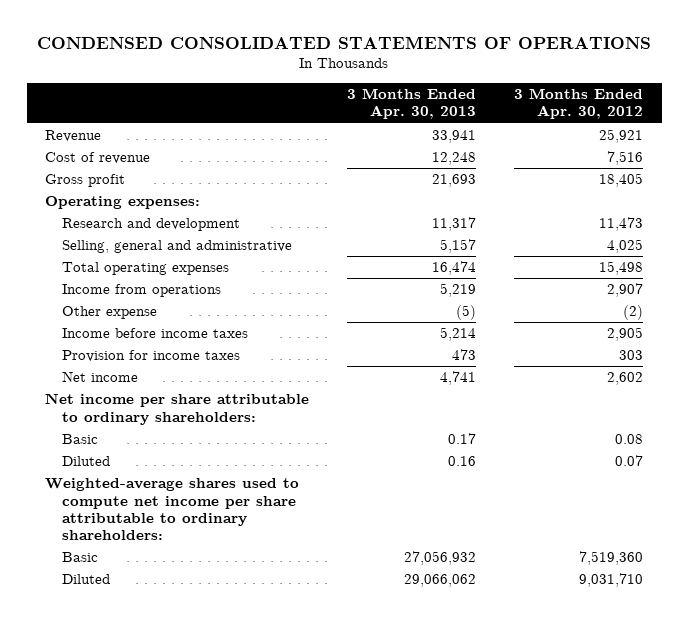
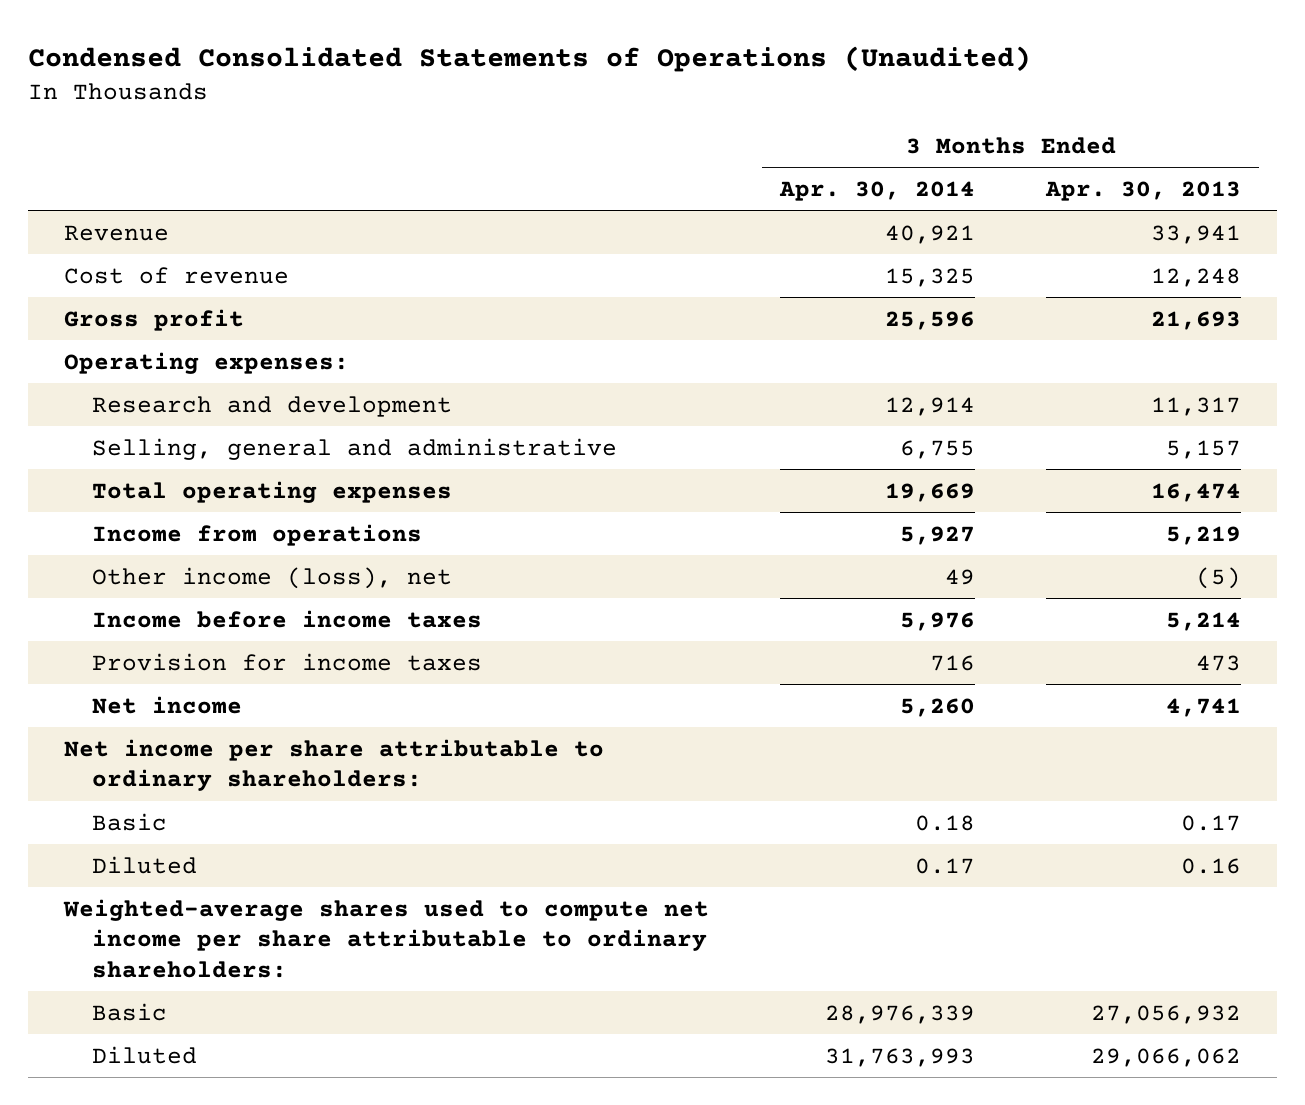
[37,35,652,49] CONDENSED CONSOLIDATED STATEMENTS OF OPERATIONS -> [27,46,1031,73] Condensed Consolidated Statements of Operations (Unaudited)
[514,88,644,120] 3 Months Ended Apr. 30, 2012 -> none
none -> [778,180,975,201] Apr. 30, 2014
[62,306,158,320] Other expense -> [91,566,452,589] Other income (loss), net

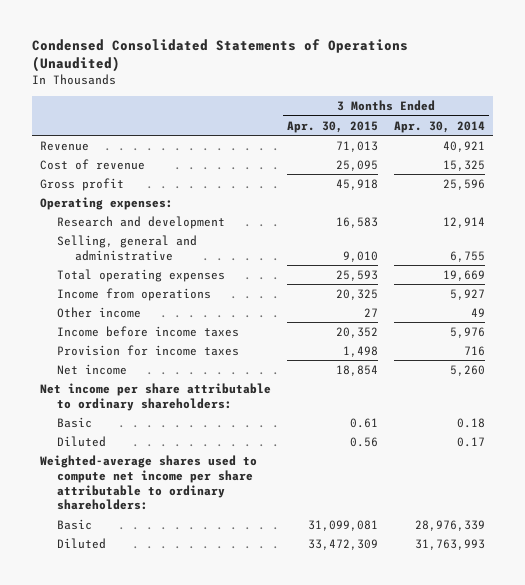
[1045,180,1242,201] Apr. 30, 2013 -> none
none -> [286,120,378,133] Apr. 30, 2015
[91,566,452,589] Other income (loss), net -> [57,306,142,318] Other income

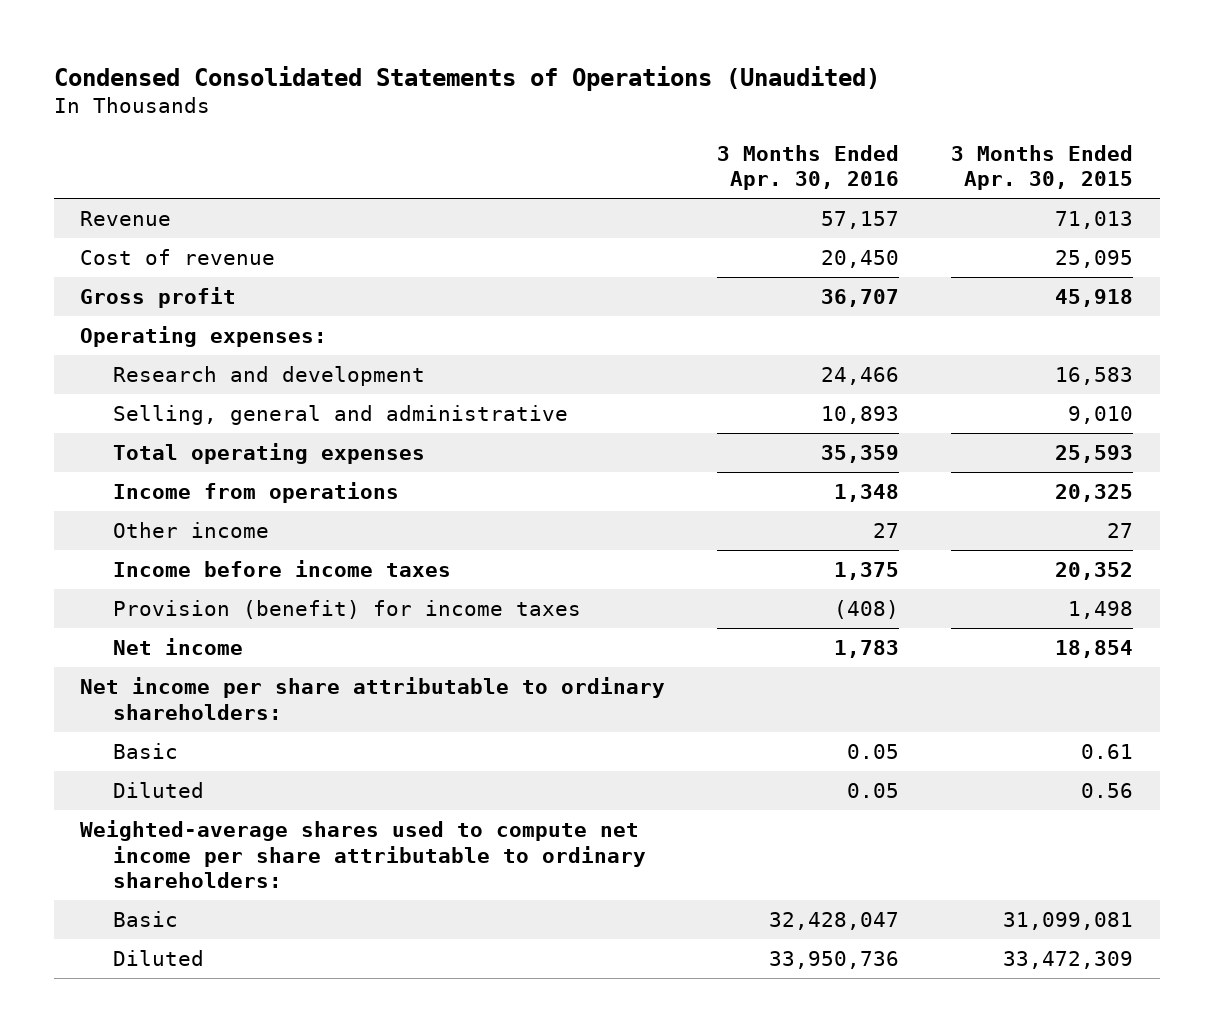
[393,120,485,133] Apr. 30, 2014 -> none
none -> [717,144,900,191] 3 Months Ended Apr. 30, 2016
[57,344,240,356] Provision for income taxes -> [112,600,581,620] Provision (benefit) for income taxes

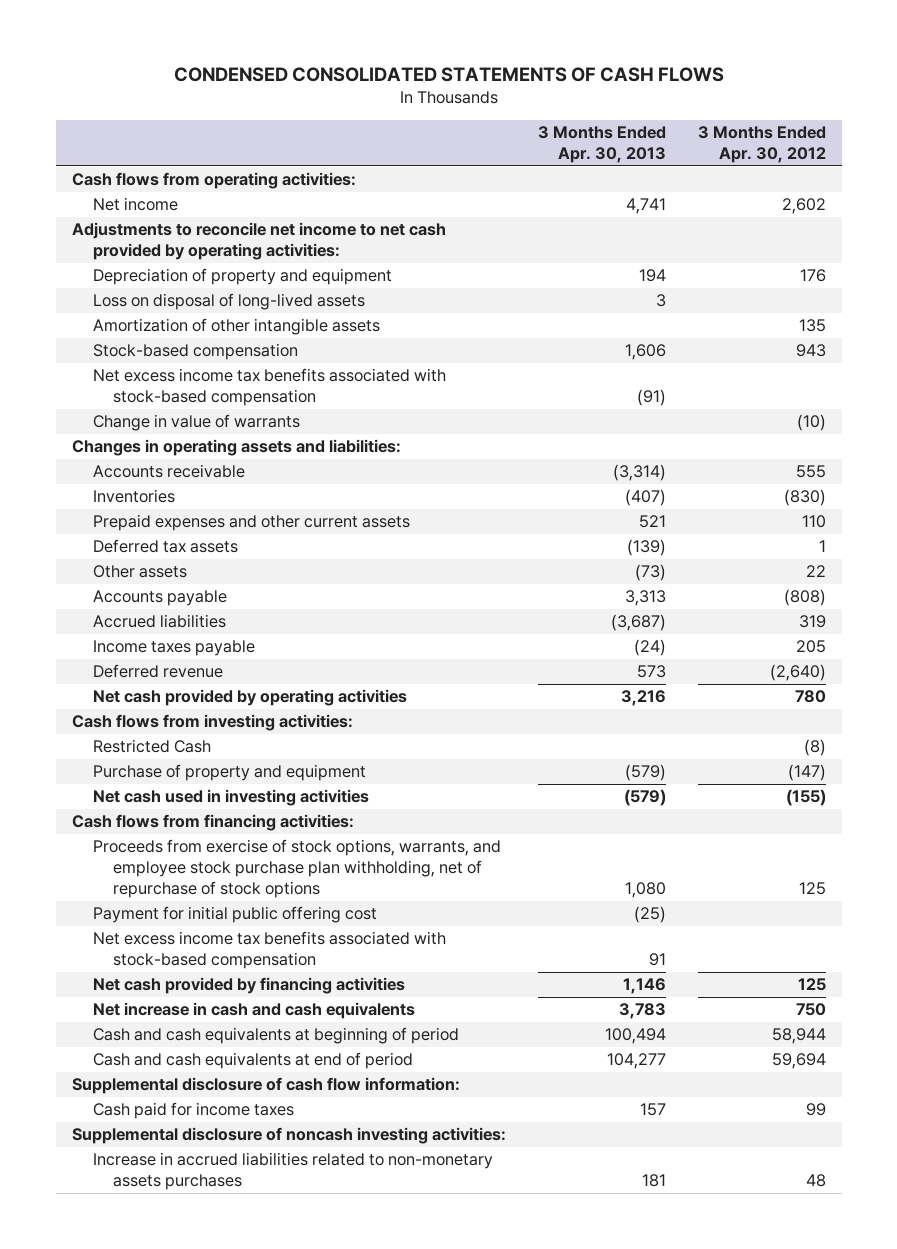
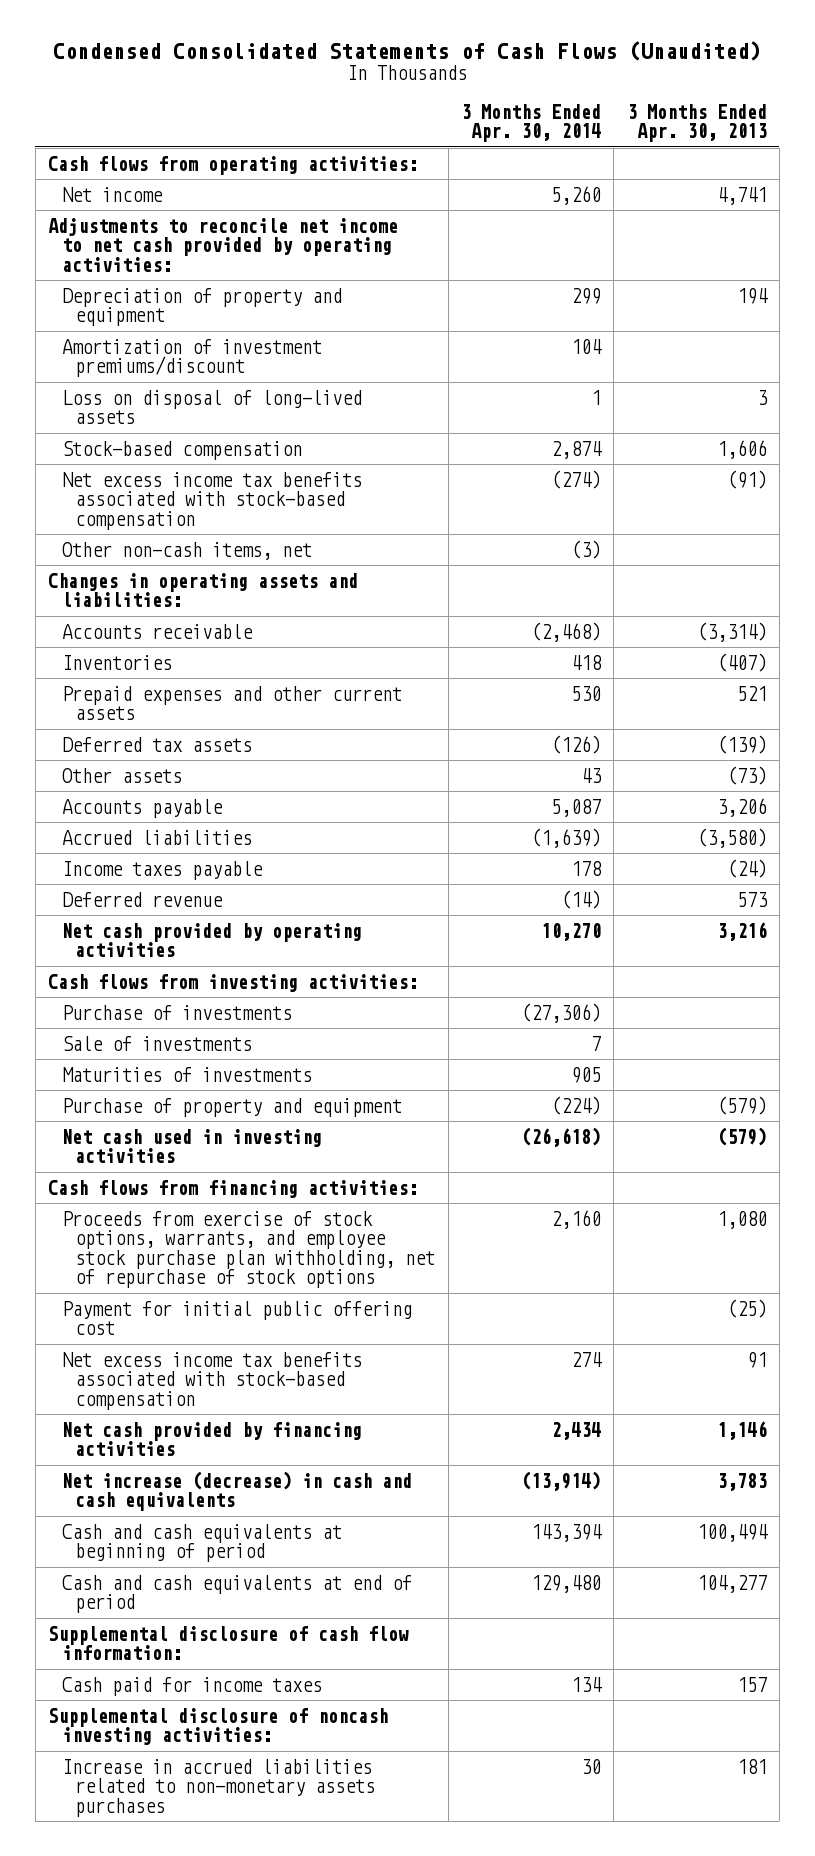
[173,67,724,83] CONDENSED CONSOLIDATED STATEMENTS OF CASH FLOWS -> [53,41,762,62] Condensed Consolidated Statements of Cash Flows (Unaudited)
[697,126,826,163] 3 Months Ended Apr. 30, 2012 -> none
none -> [460,103,601,143] 3 Months Ended Apr. 30, 2014
none -> [61,338,322,378] Amortization of investment premiums/discount
[92,318,380,336] Amortization of other intangible assets -> none
[92,414,300,432] Change in value of warrants -> none
none -> [61,541,312,560] Other non-cash items, net
[624,590,666,607] 3,313 -> [716,797,767,817] 3,206
[610,614,666,632] (3,687) -> [696,827,767,848] (3,580)
[92,739,211,754] Restricted Cash -> none
none -> [61,1004,292,1020] Purchase of investments
none -> [61,1035,252,1051] Sale of investments
none -> [61,1066,312,1082] Maturities of investments
[92,1002,415,1020] Net increase in cash and cash equivalents -> [61,1470,412,1512] Net increase (decrease) in cash and cash equivalents

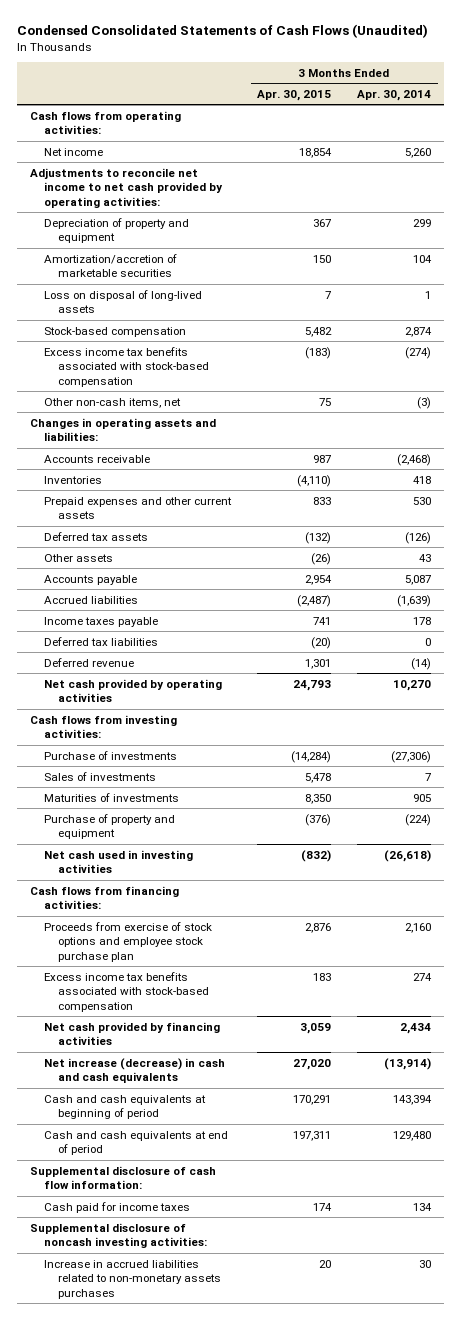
[626,103,767,143] 3 Months Ended Apr. 30, 2013 -> none
none -> [257,89,332,101] Apr. 30, 2015
[61,338,322,378] Amortization of investment premiums/discount -> none
none -> [44,253,178,278] Amortization/accretion of marketable securities
[61,471,362,530] Net excess income tax benefits associated with stock-based compensation -> [44,346,210,387] Excess income tax benefits associated with stock-based compensation
none -> [44,636,159,646] Deferred tax liabilities
[61,1035,252,1051] Sale of investments -> [44,771,157,781] Sales of investments
[61,1300,412,1336] Payment for initial public offering cost -> none
[61,1210,436,1289] Proceeds from exercise of stock options, warrants, and employee stock purchase plan withholding, net of repurchase of stock options -> [44,921,213,962] Proceeds from exercise of stock options and employee stock purchase plan
[61,1351,362,1410] Net excess income tax benefits associated with stock-based compensation -> [44,971,210,1012] Excess income tax benefits associated with stock-based compensation

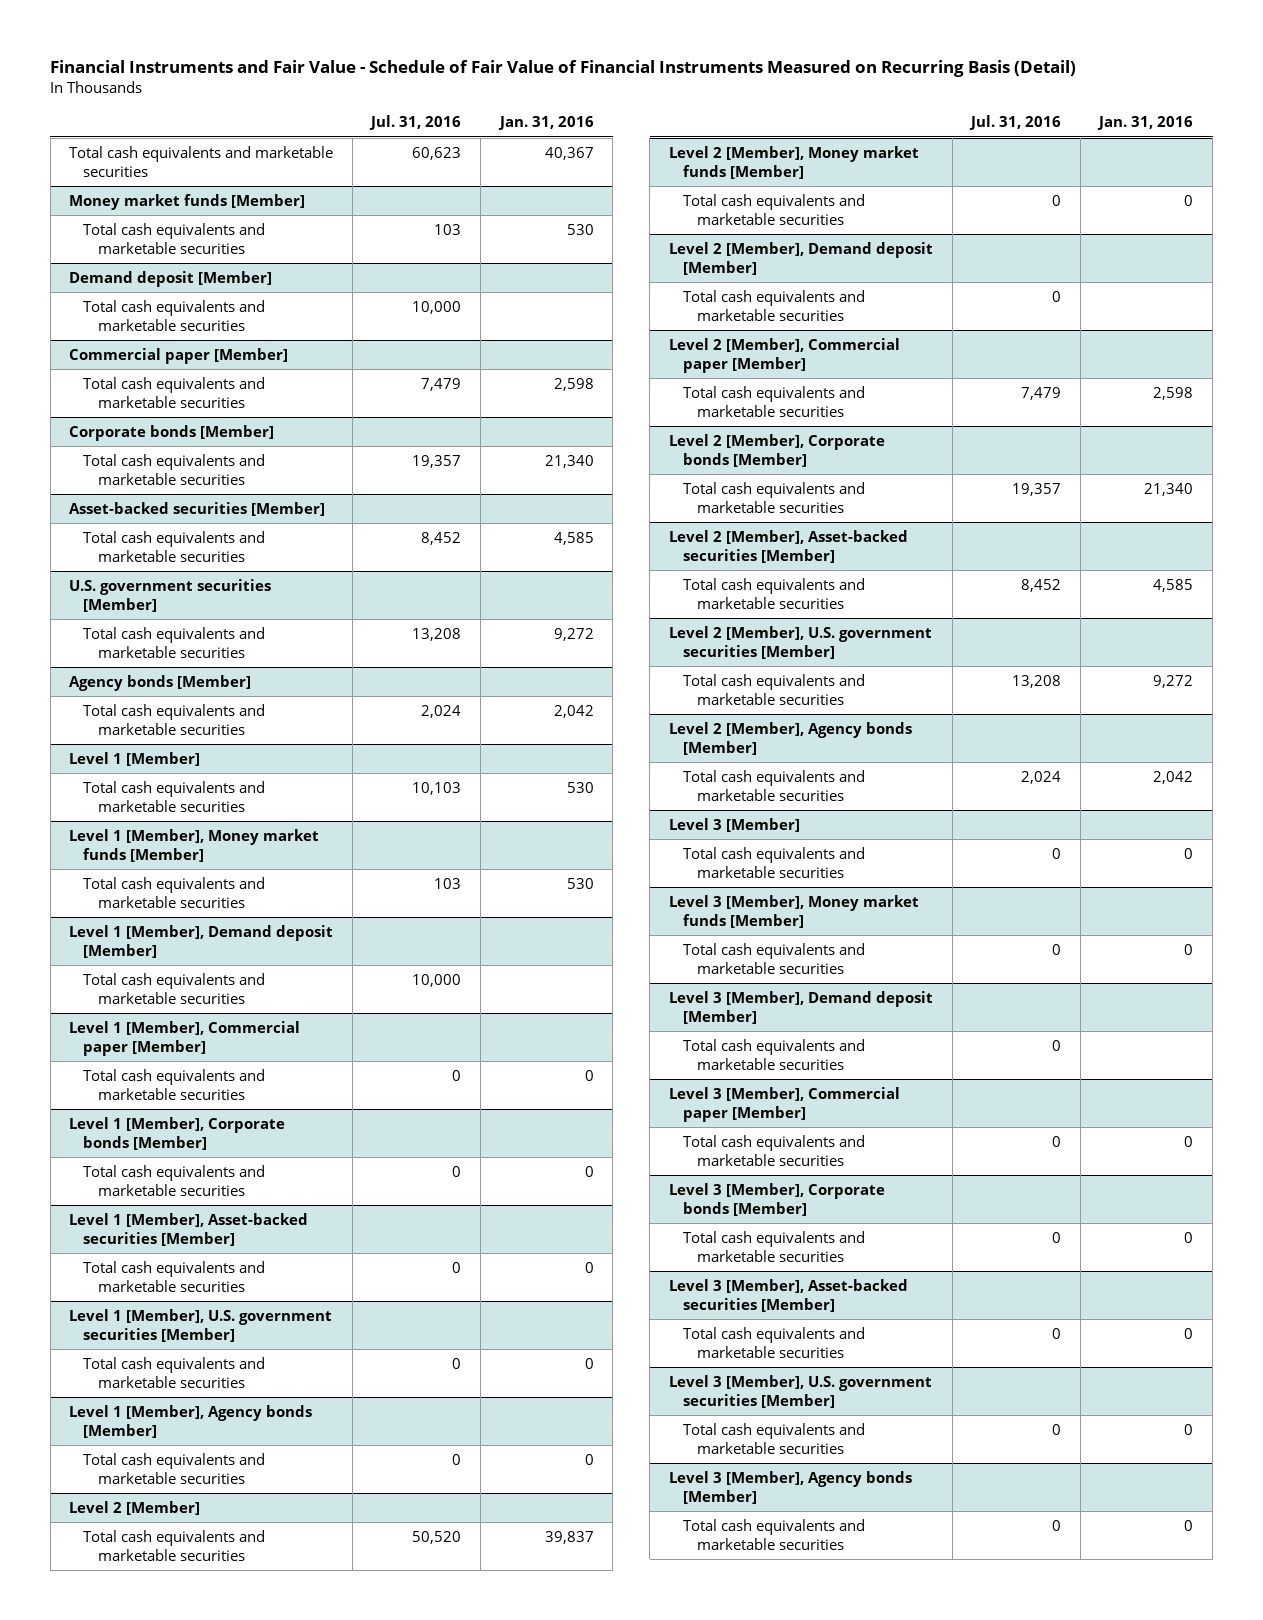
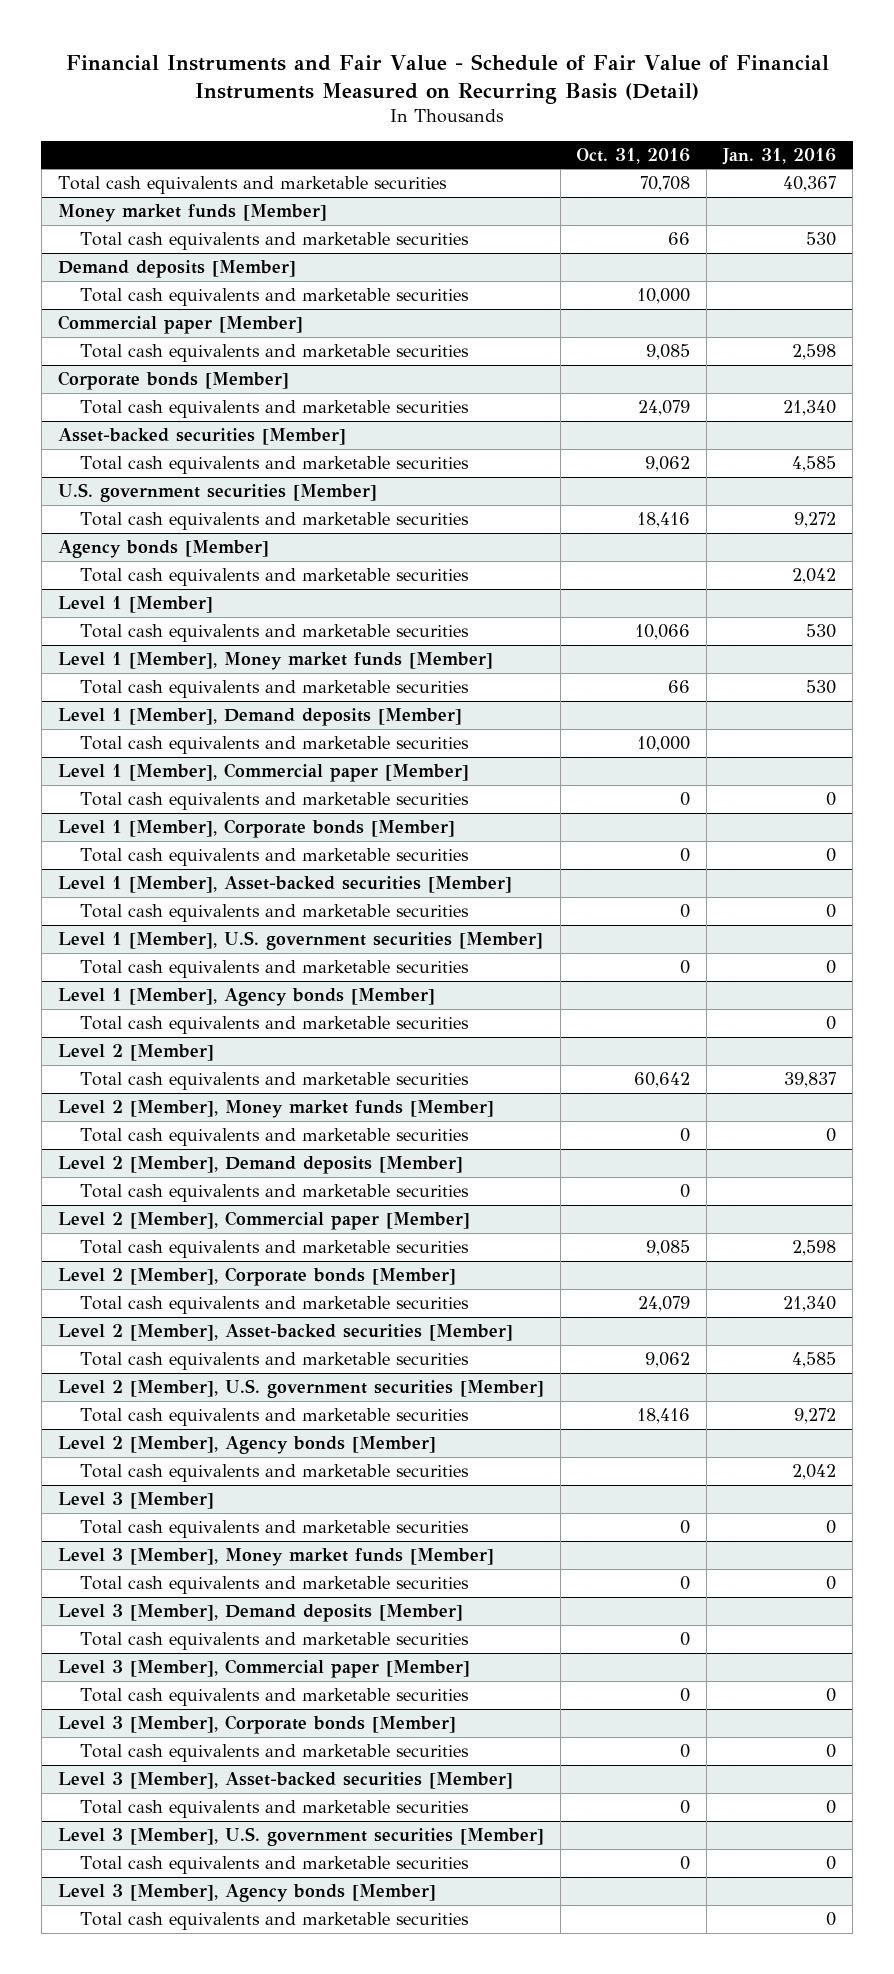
[369,115,462,131] Jul. 31, 2016 -> none
none -> [576,147,691,164] Oct. 31, 2016
[69,270,273,287] Demand deposit [Member] -> [57,260,296,279] Demand deposits [Member]
[69,924,334,958] Level 1 [Member], Demand deposit [Member] -> [57,708,462,727] Level 1 [Member], Demand deposits [Member]
[668,241,933,275] Level 2 [Member], Demand deposit [Member] -> [57,1156,463,1175] Level 2 [Member], Demand deposits [Member]
[668,990,933,1024] Level 3 [Member], Demand deposit [Member] -> [57,1604,463,1623] Level 3 [Member], Demand deposits [Member]

